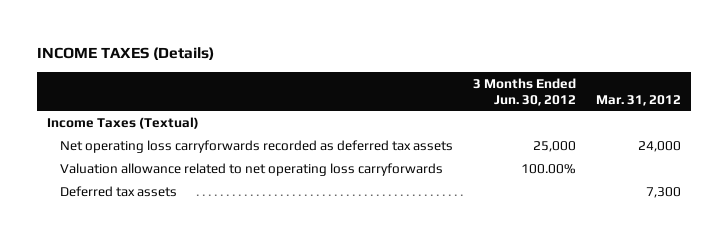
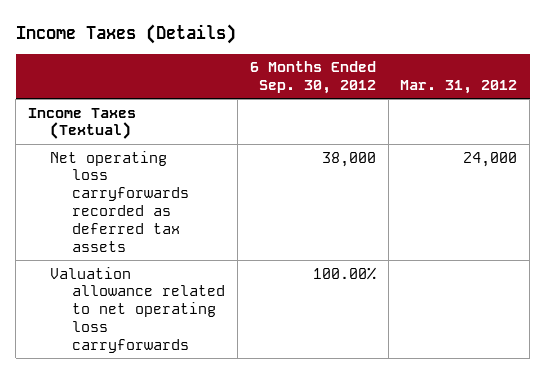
[37,47,215,61] INCOME TAXES (Details) -> [15,23,236,44] Income Taxes (Details)
[473,77,577,106] 3 Months Ended Jun. 30, 2012 -> none
none -> [249,61,376,95] 6 Months Ended Sep. 30, 2012
[60,185,178,197] Deferred tax assets -> none

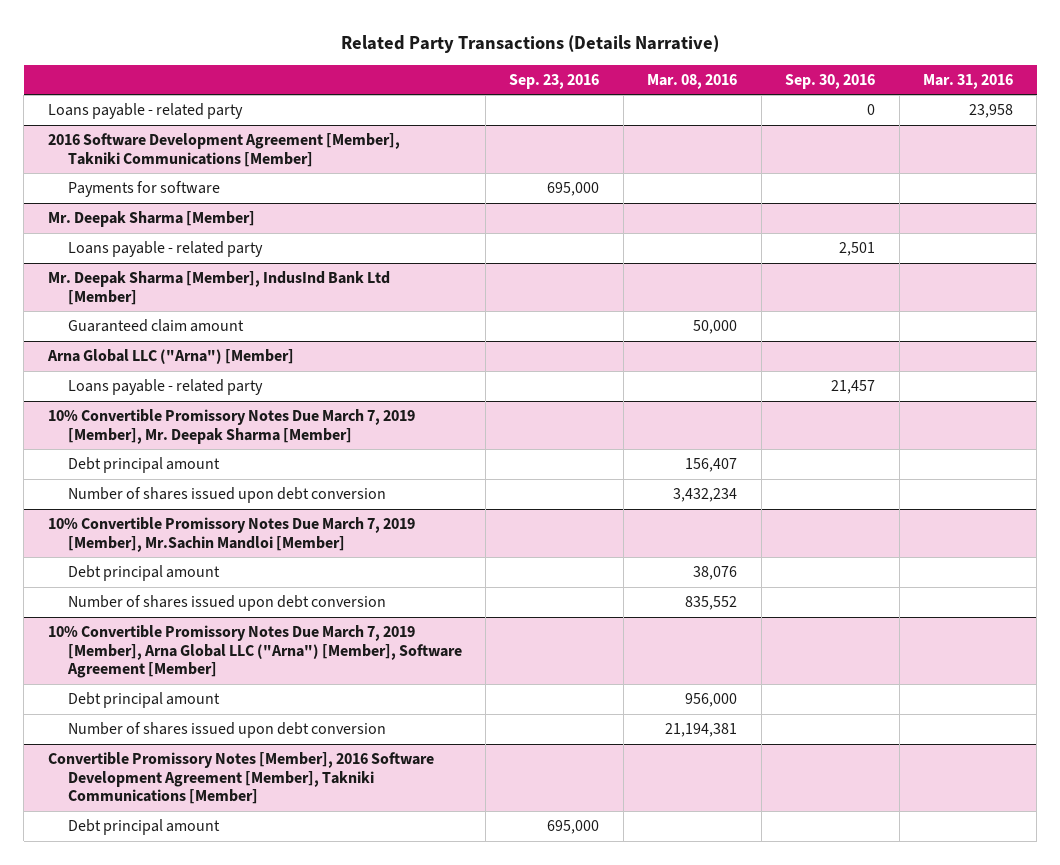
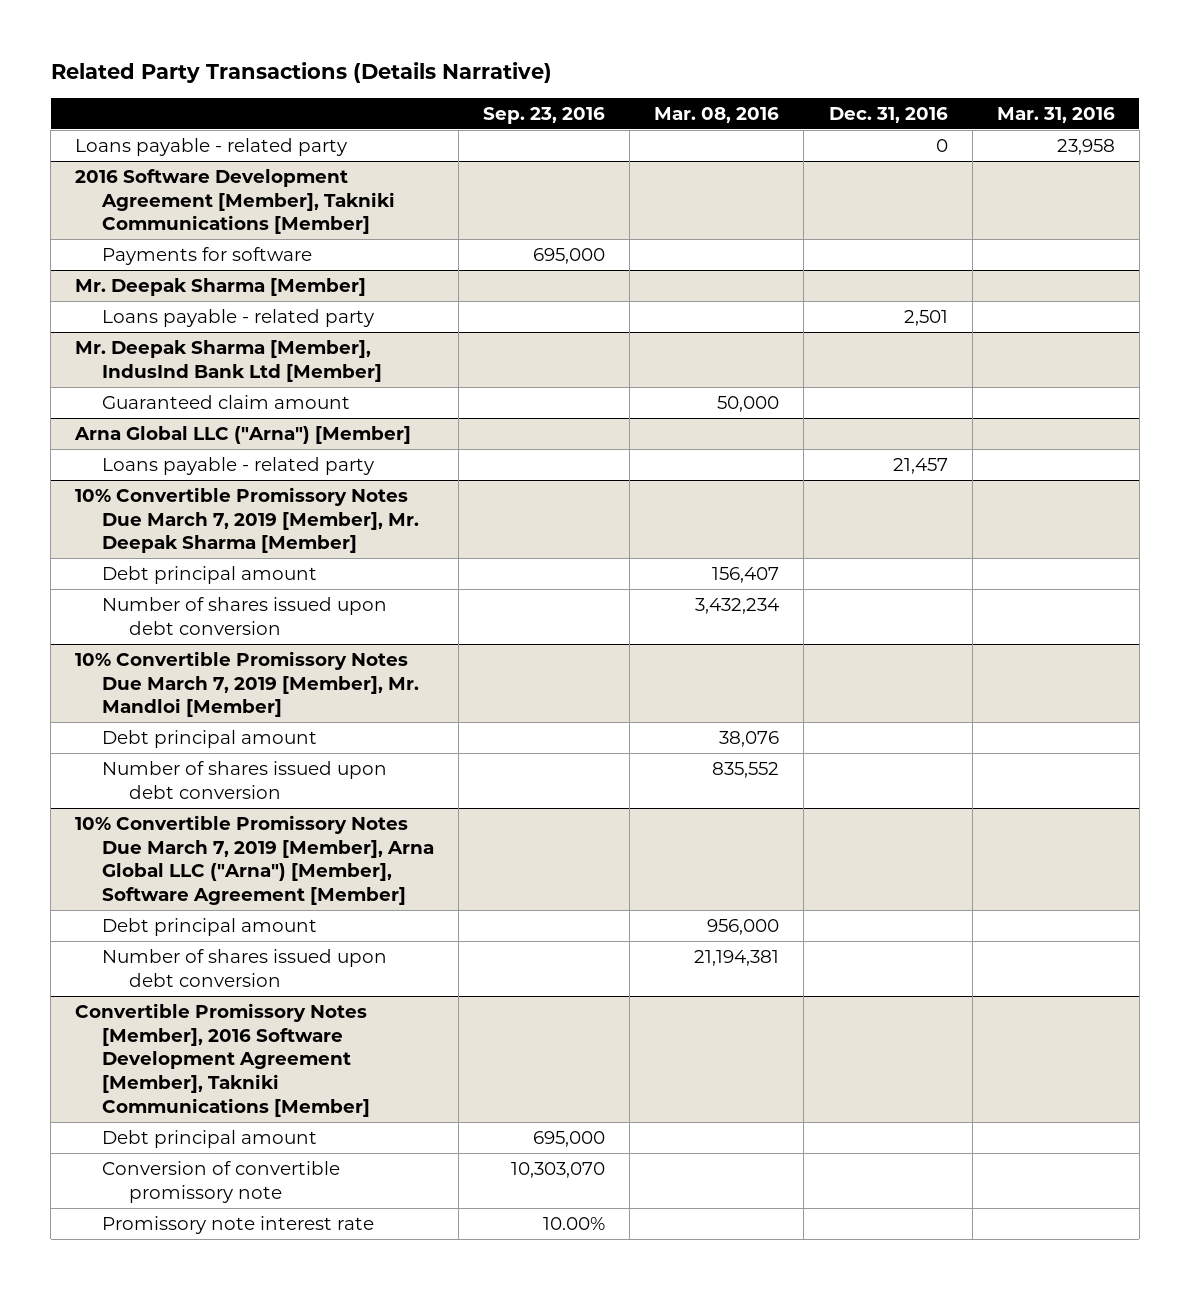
[785,73,876,89] Sep. 30, 2016 -> none
none -> [828,106,948,123] Dec. 31, 2016
[47,517,415,552] 10% Convertible Promissory Notes Due March 7, 2019 [Member], Mr.Sachin Mandloi [Member] -> [75,650,420,718] 10% Convertible Promissory Notes Due March 7, 2019 [Member], Mr. Mandloi [Member]
none -> [102,1160,341,1203] Conversion of convertible promissory note
none -> [102,1215,375,1234] Promissory note interest rate

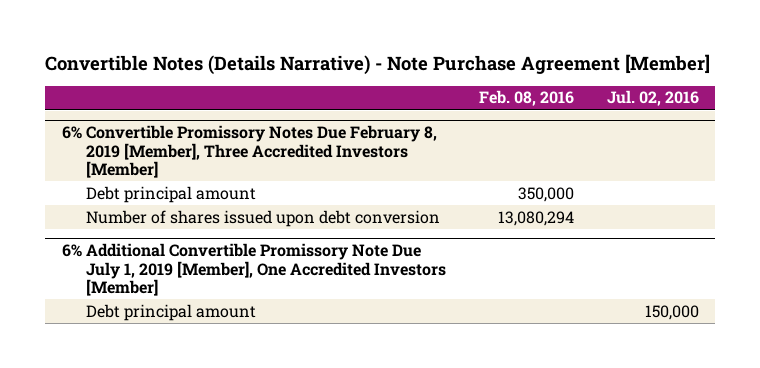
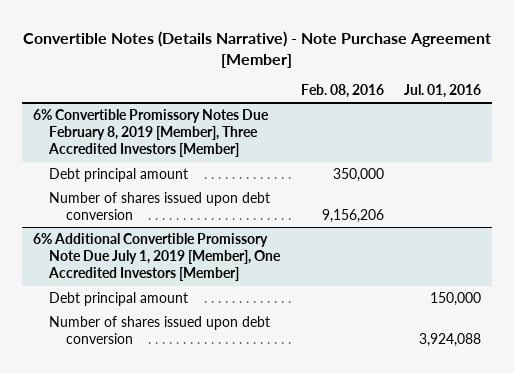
[606,90,699,107] Jul. 02, 2016 -> none
none -> [404,84,482,99] Jul. 01, 2016
[497,210,574,226] 13,080,294 -> [321,209,384,224] 9,156,206
none -> [49,315,271,345] Number of shares issued upon debt conversion

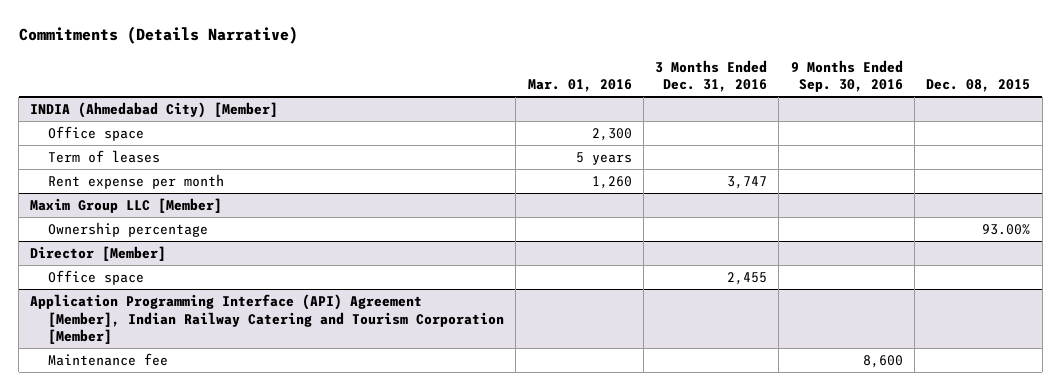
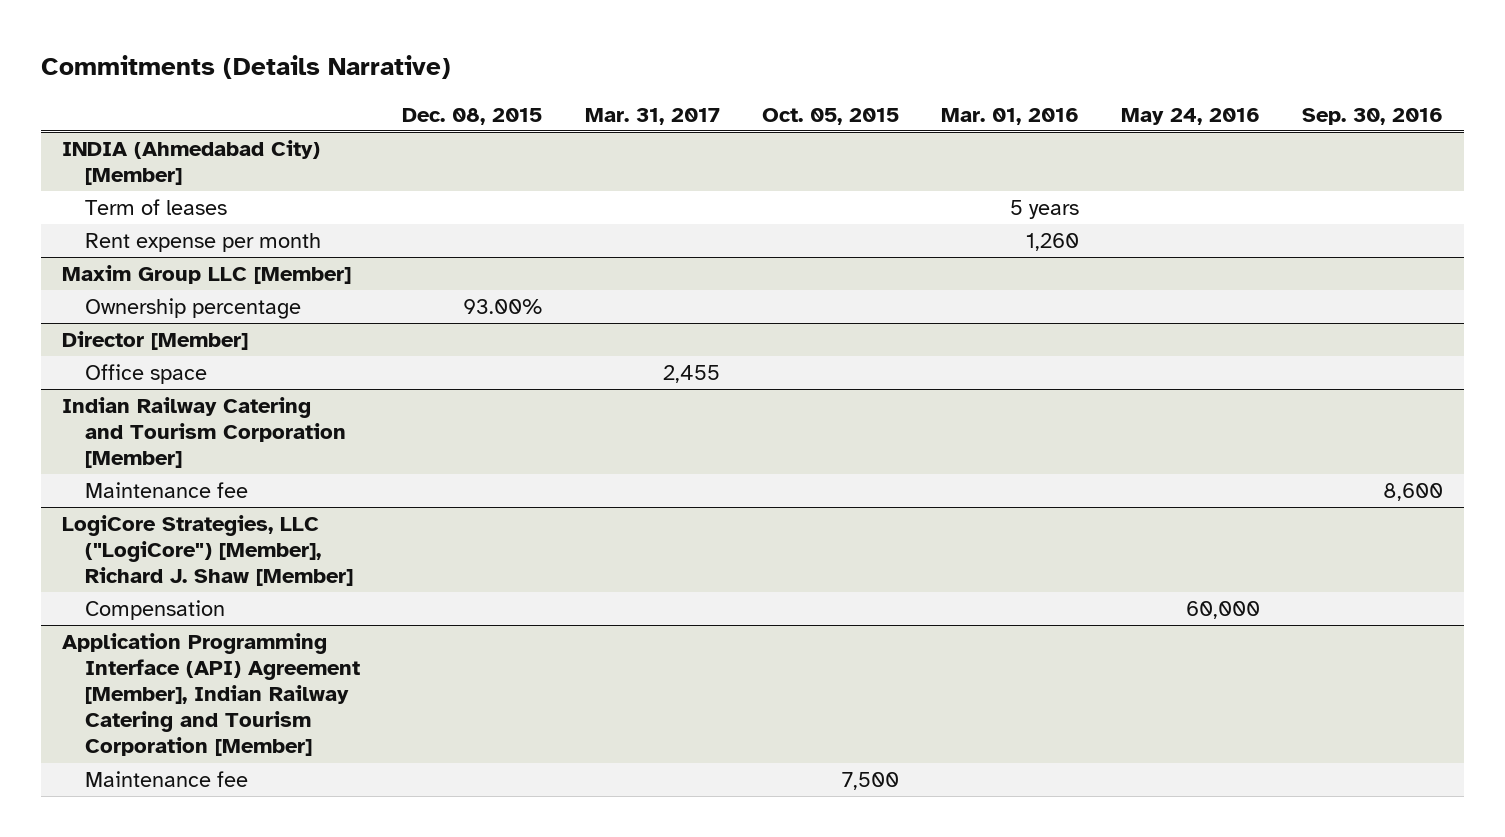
[655,59,768,93] 3 Months Ended Dec. 31, 2016 -> none
[790,59,903,93] 9 Months Ended Sep. 30, 2016 -> none
none -> [584,107,720,125] Mar. 31, 2017
none -> [761,107,899,125] Oct. 05, 2015
none -> [1120,107,1260,125] May 24, 2016
none -> [1302,107,1444,125] Sep. 30, 2016
[47,126,144,142] Office space -> none
none -> [62,397,347,469] Indian Railway Catering and Tourism Corporation [Member]
none -> [85,482,249,499] Maintenance fee
none -> [62,515,354,587] LogiCore Strategies, LLC ("LogiCore") [Member], Richard J. Shaw [Member]
none -> [85,600,226,621] Compensation

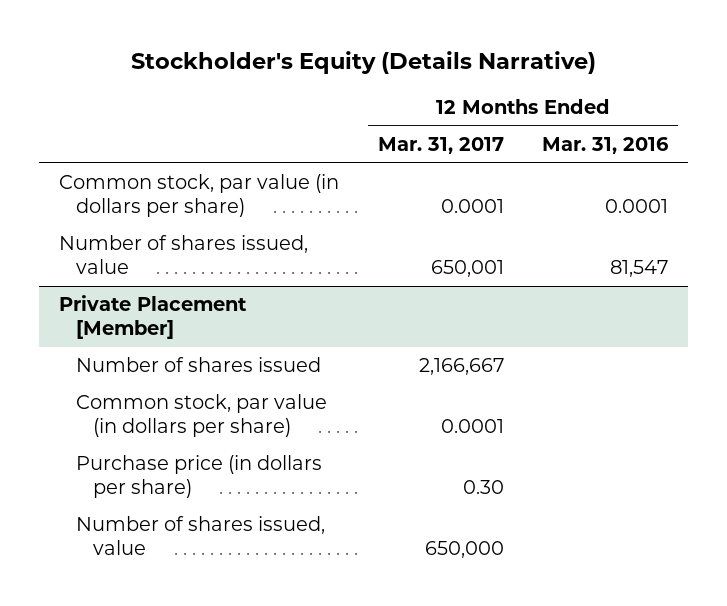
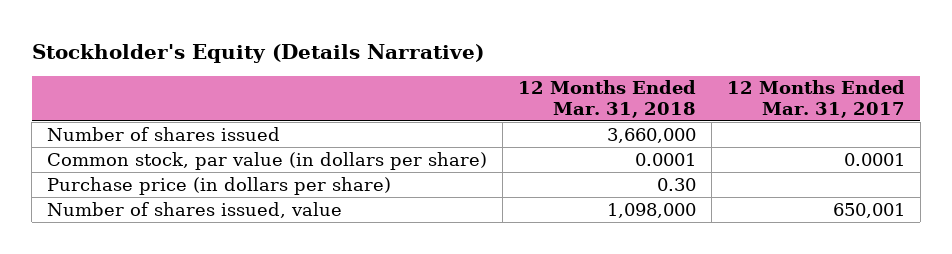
[542,137,670,155] Mar. 31, 2016 -> none
none -> [518,80,697,118] 12 Months Ended Mar. 31, 2018
none -> [47,126,281,141] Number of shares issued
none -> [47,176,392,195] Purchase price (in dollars per share)
[58,295,247,340] Private Placement [Member] -> none
[75,357,321,373] Number of shares issued -> none
[75,394,327,438] Common stock, par value (in dollars per share) -> none
[75,455,322,499] Purchase price (in dollars per share) -> none
[75,516,325,556] Number of shares issued, value -> none

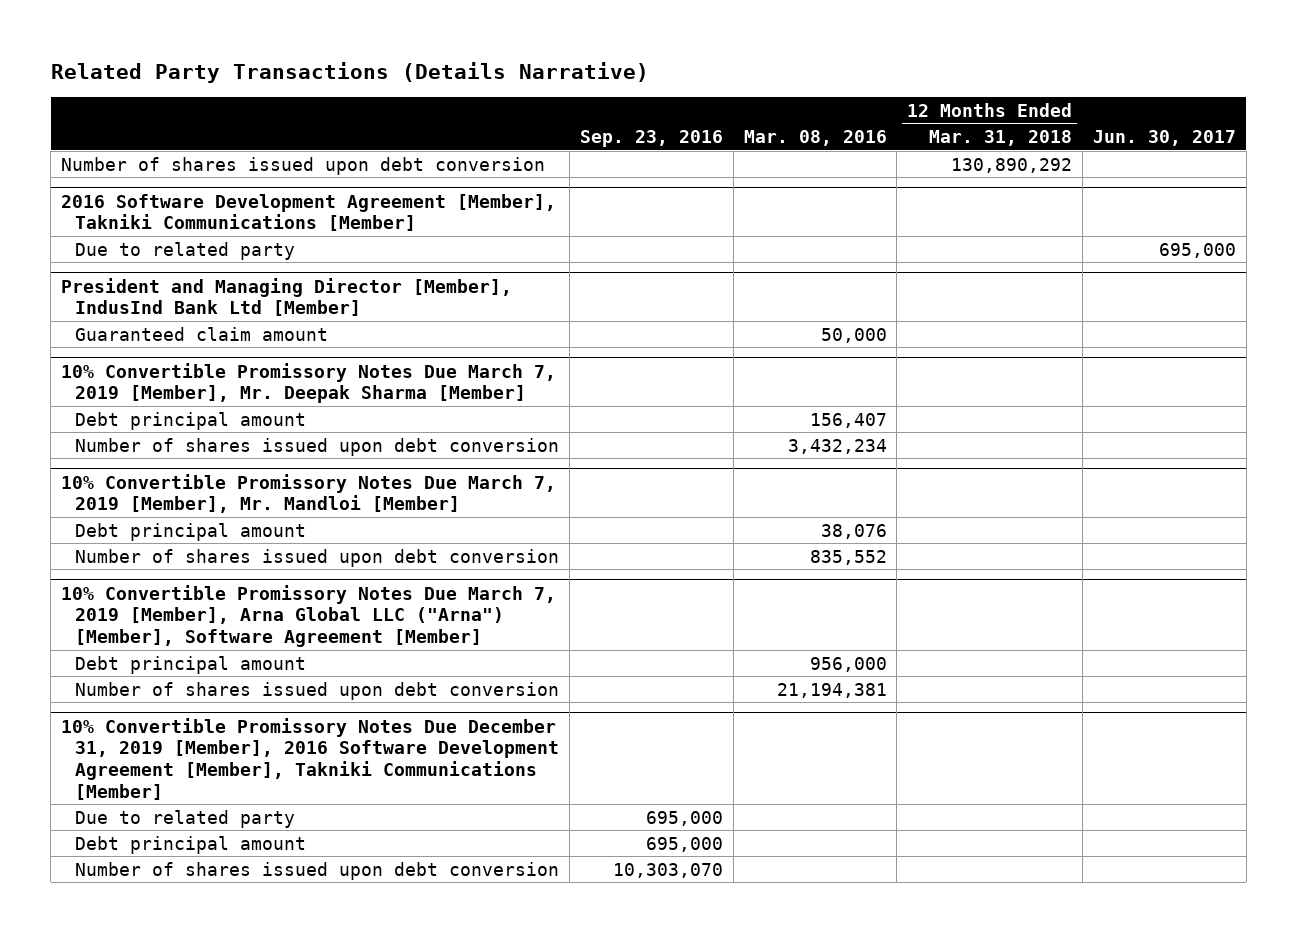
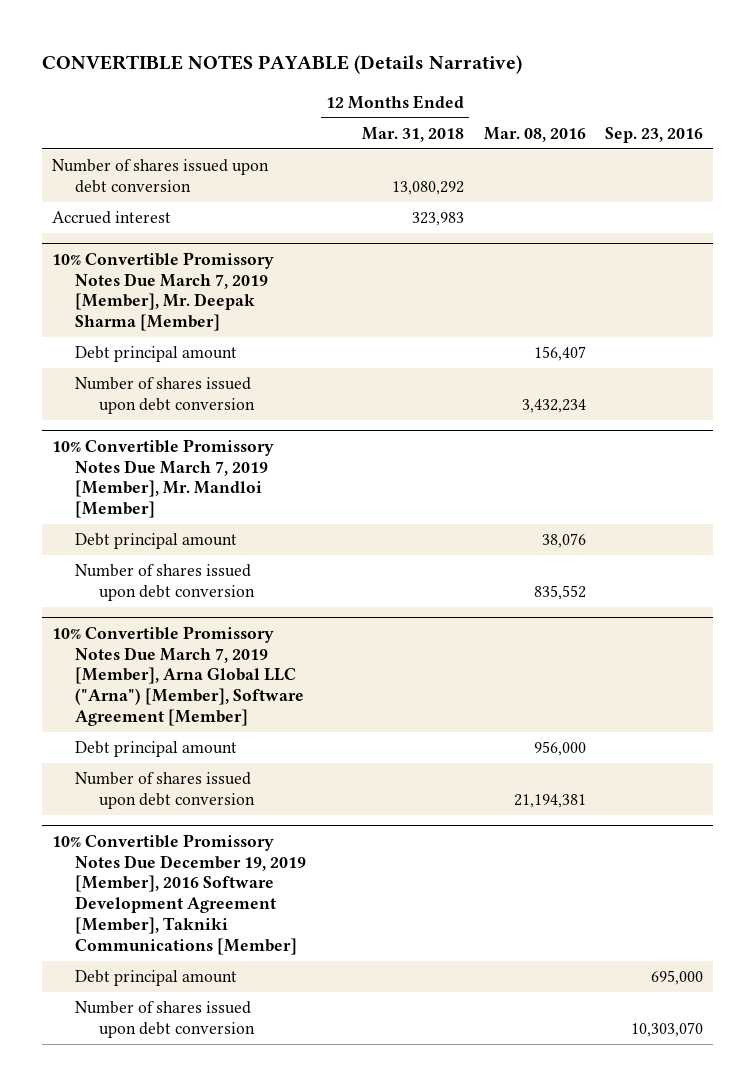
[50,61,649,83] Related Party Transactions (Details Narrative) -> [42,55,523,75] CONVERTIBLE NOTES PAYABLE (Details Narrative)
[1092,130,1236,147] Jun. 30, 2017 -> none
[60,193,556,232] 2016 Software Development Agreement [Member], Takniki Communications [Member] -> none
[75,241,296,260] Due to related party -> none
[60,277,512,317] President and Managing Director [Member], IndusInd Bank Ltd [Member] -> none
[75,326,329,341] Guaranteed claim amount -> none
[951,157,1073,173] 130,890,292 -> [391,181,464,196] 13,080,292
none -> [51,211,171,225] Accrued interest
[75,809,296,828] Due to related party -> none
[60,717,560,800] 10% Convertible Promissory Notes Due December 31, 2019 [Member], 2016 Software Development Agreement [Member], Takniki Communications [Member] -> [51,833,307,956] 10% Convertible Promissory Notes Due December 19, 2019 [Member], 2016 Software Development Agreement [Member], Takniki Communications [Member]

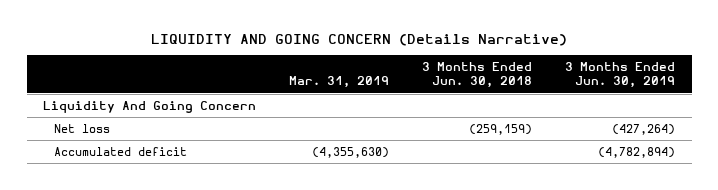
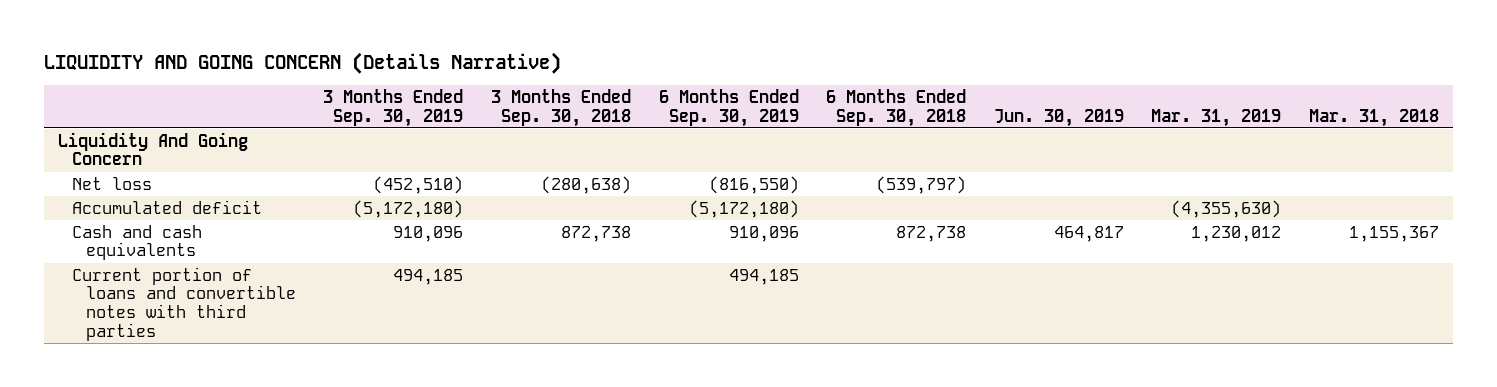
[422,62,533,89] 3 Months Ended Jun. 30, 2018 -> none
[565,62,676,89] 3 Months Ended Jun. 30, 2019 -> none
none -> [323,88,464,127] 3 Months Ended Sep. 30, 2019
none -> [491,88,632,127] 3 Months Ended Sep. 30, 2018
none -> [658,88,799,127] 6 Months Ended Sep. 30, 2019
none -> [826,88,967,127] 6 Months Ended Sep. 30, 2018
none -> [993,108,1124,127] Jun. 30, 2019
none -> [1309,108,1440,127] Mar. 31, 2018
none -> [71,224,202,261] Cash and cash equivalents
none -> [71,266,296,342] Current portion of loans and convertible notes with third parties

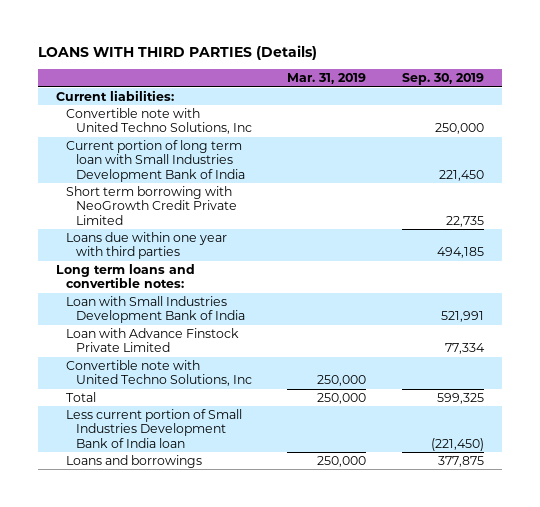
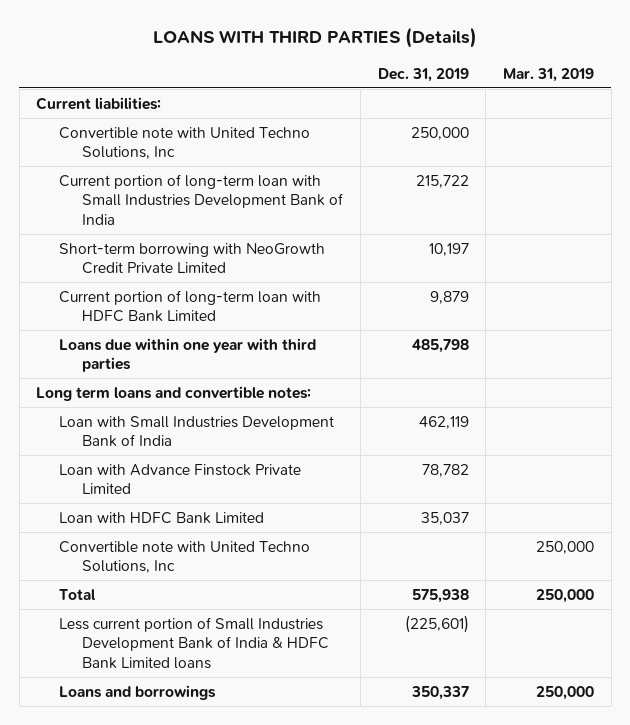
[402,73,485,86] Sep. 30, 2019 -> none
none -> [377,67,469,82] Dec. 31, 2019
[65,140,245,182] Current portion of long term loan with Small Industries Development Bank of India -> [59,173,344,226] Current portion of long-term loan with Small Industries Development Bank of India
[65,186,237,225] Short term borrowing with NeoGrowth Credit Private Limited -> [59,242,326,275] Short-term borrowing with NeoGrowth Credit Private Limited
none -> [59,289,322,323] Current portion of long-term loan with HDFC Bank Limited
none -> [59,511,265,524] Loan with HDFC Bank Limited
[65,409,242,448] Less current portion of Small Industries Development Bank of India loan -> [59,616,330,670] Less current portion of Small Industries Development Bank of India & HDFC Bank Limited loans

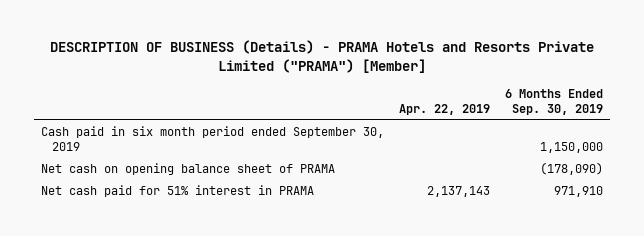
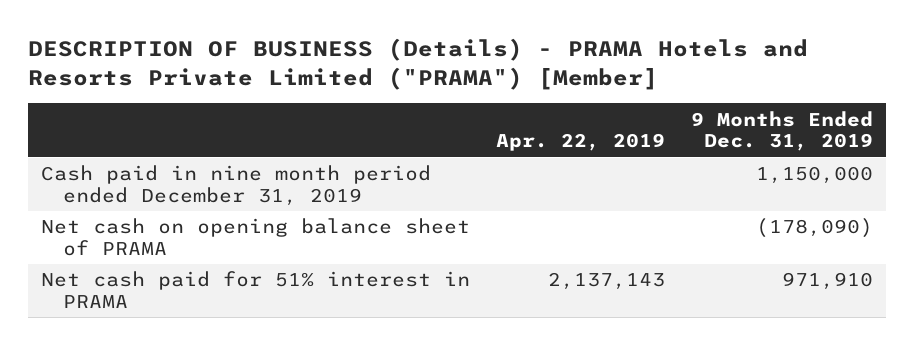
[504,88,603,116] 6 Months Ended Sep. 30, 2019 -> none
none -> [690,110,873,152] 9 Months Ended Dec. 31, 2019
[41,126,385,152] Cash paid in six month period ended September 30, 2019 -> [40,165,431,206] Cash paid in nine month period ended December 31, 2019

